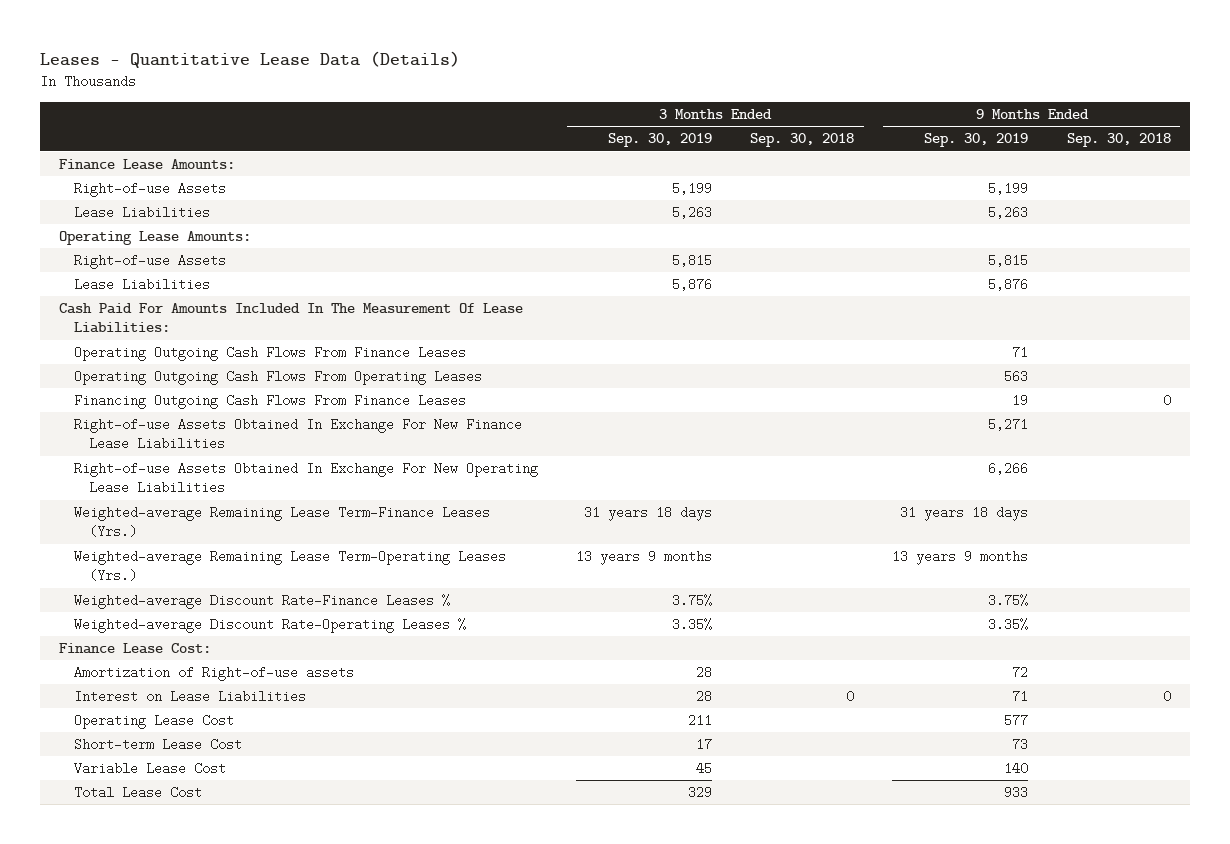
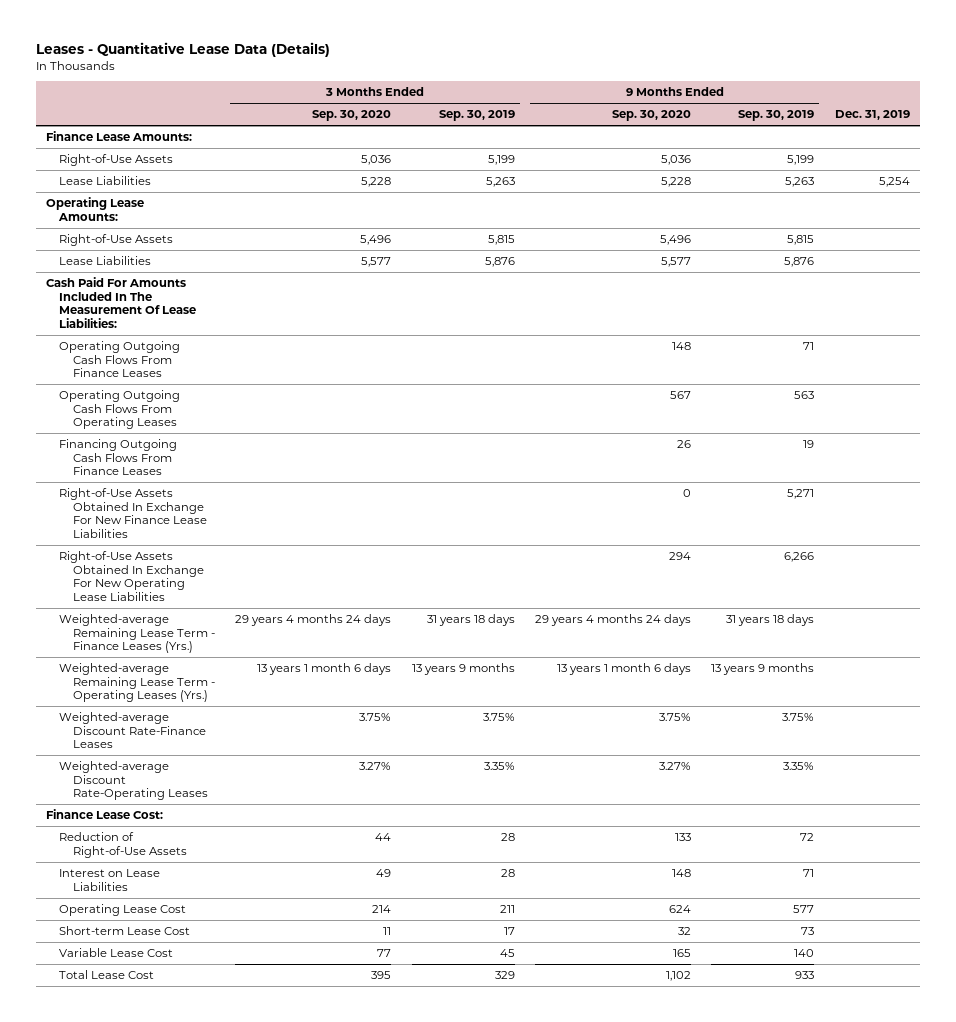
[750,133,855,148] Sep. 30, 2018 -> none
[1066,133,1171,148] Sep. 30, 2018 -> none
none -> [312,110,392,122] Sep. 30, 2020
none -> [611,110,691,122] Sep. 30, 2020
none -> [834,110,910,121] Dec. 31, 2019
[73,182,226,198] Right-of-use Assets -> [59,154,174,167] Right-of-Use Assets
[73,254,226,270] Right-of-use Assets -> [59,234,174,247] Right-of-Use Assets
[73,418,522,451] Right-of-use Assets Obtained In Exchange For New Finance Lease Liabilities -> [59,488,207,538] Right-of-Use Assets Obtained In Exchange For New Finance Lease Liabilities
[73,462,538,495] Right-of-use Assets Obtained In Exchange For New Operating Lease Liabilities -> [59,551,204,601] Right-of-Use Assets Obtained In Exchange For New Operating Lease Liabilities
[73,506,490,539] Weighted-average Remaining Lease Term-Finance Leases (Yrs.) -> [59,614,215,654] Weighted-average Remaining Lease Term - Finance Leases (Yrs.)
[73,550,506,583] Weighted-average Remaining Lease Term-Operating Leases (Yrs.) -> [59,663,215,703] Weighted-average Remaining Lease Term - Operating Leases (Yrs.)
[73,594,450,610] Weighted-average Discount Rate-Finance Leases % -> [59,712,206,749] Weighted-average Discount Rate-Finance Leases
[73,618,466,634] Weighted-average Discount Rate-Operating Leases % -> [59,761,208,801] Weighted-average Discount Rate-Operating Leases
[73,666,354,682] Amortization of Right-of-use assets -> [59,832,187,858] Reduction of Right-of-Use Assets

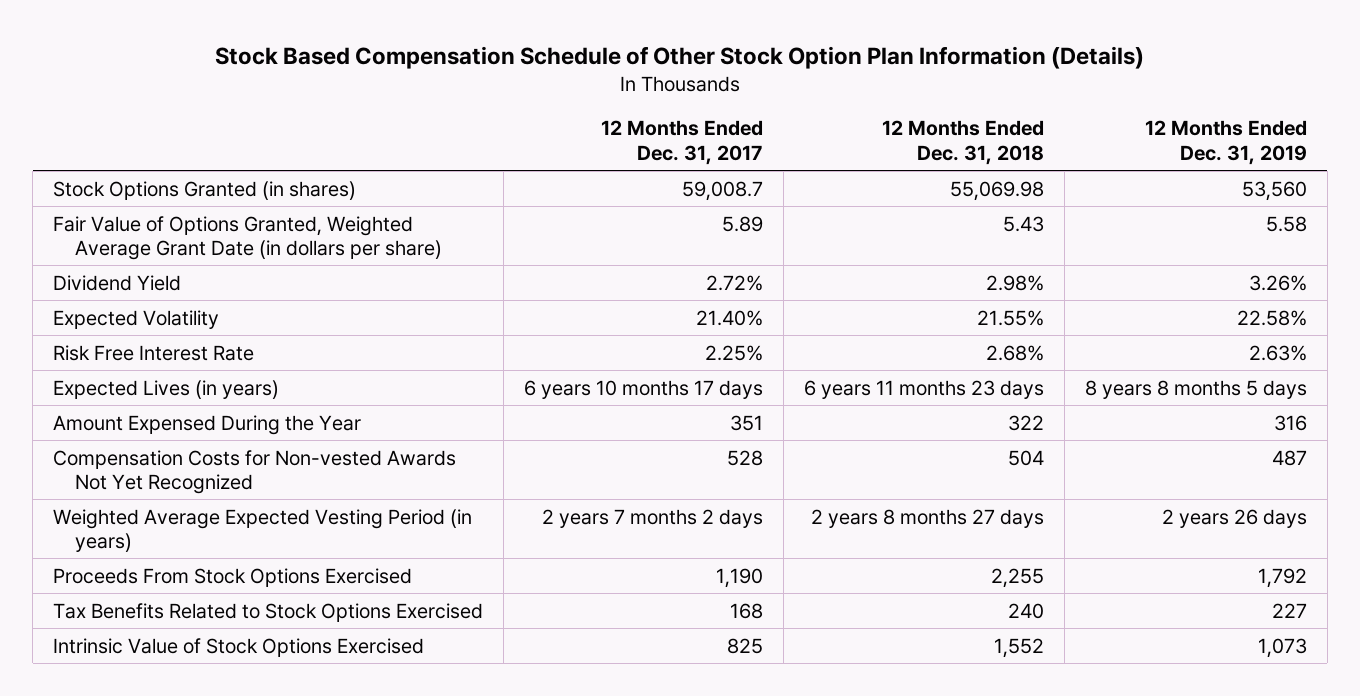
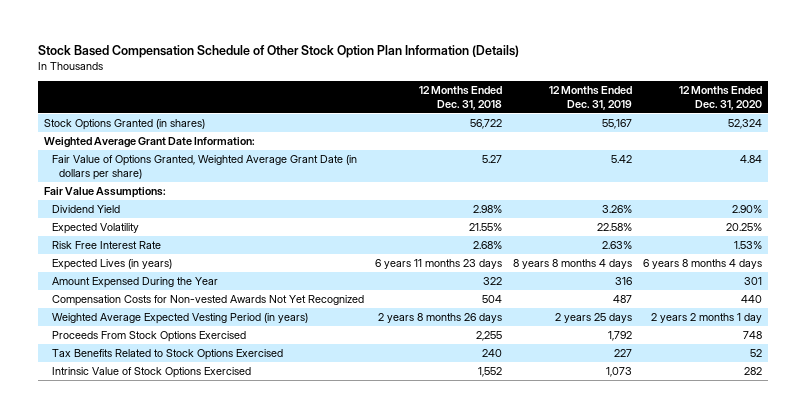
[601,120,764,165] 12 Months Ended Dec. 31, 2017 -> none
none -> [679,86,763,110] 12 Months Ended Dec. 31, 2020
[949,180,1044,201] 55,069.98 -> [469,118,502,129] 56,722
[1241,180,1307,201] 53,560 -> [602,118,633,129] 55,167
none -> [43,136,255,148] Weighted Average Grant Date Information:
[1002,215,1044,232] 5.43 -> [481,154,502,163] 5.27
[1265,215,1307,232] 5.58 -> [611,154,633,163] 5.42
none -> [43,186,166,198] Fair Value Assumptions:
[1084,379,1307,399] 8 years 8 months 5 days -> [513,258,633,269] 8 years 8 months 4 days
[810,508,1044,528] 2 years 8 months 27 days -> [377,312,502,323] 2 years 8 months 26 days
[1161,508,1307,528] 2 years 26 days -> [555,312,633,323] 2 years 25 days

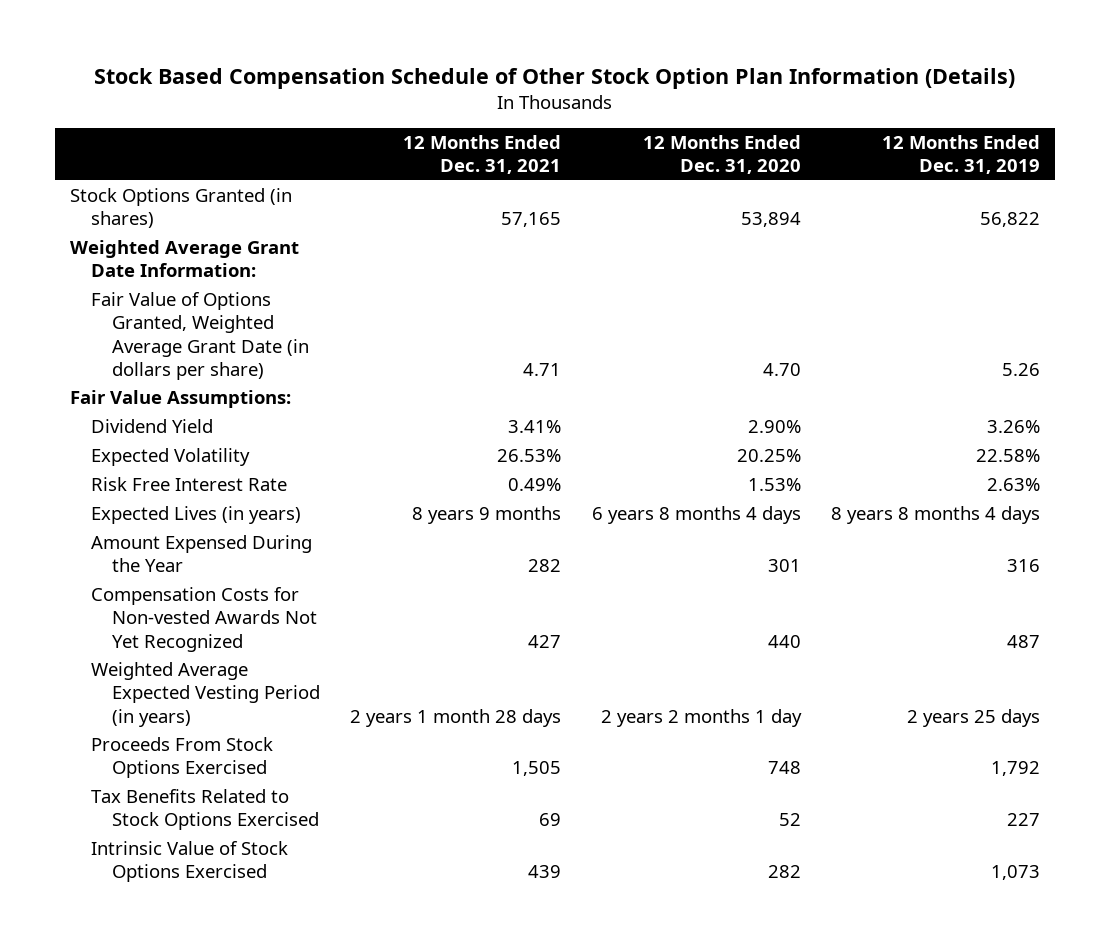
[418,86,502,110] 12 Months Ended Dec. 31, 2018 -> none
none -> [403,135,562,175] 12 Months Ended Dec. 31, 2021
[602,118,633,129] 55,167 -> [980,212,1041,228] 56,822
[728,118,763,129] 52,324 -> [740,212,801,228] 53,894
[611,154,633,163] 5.42 -> [1002,362,1041,376] 5.26
[740,154,763,163] 4.84 -> [762,362,801,376] 4.70

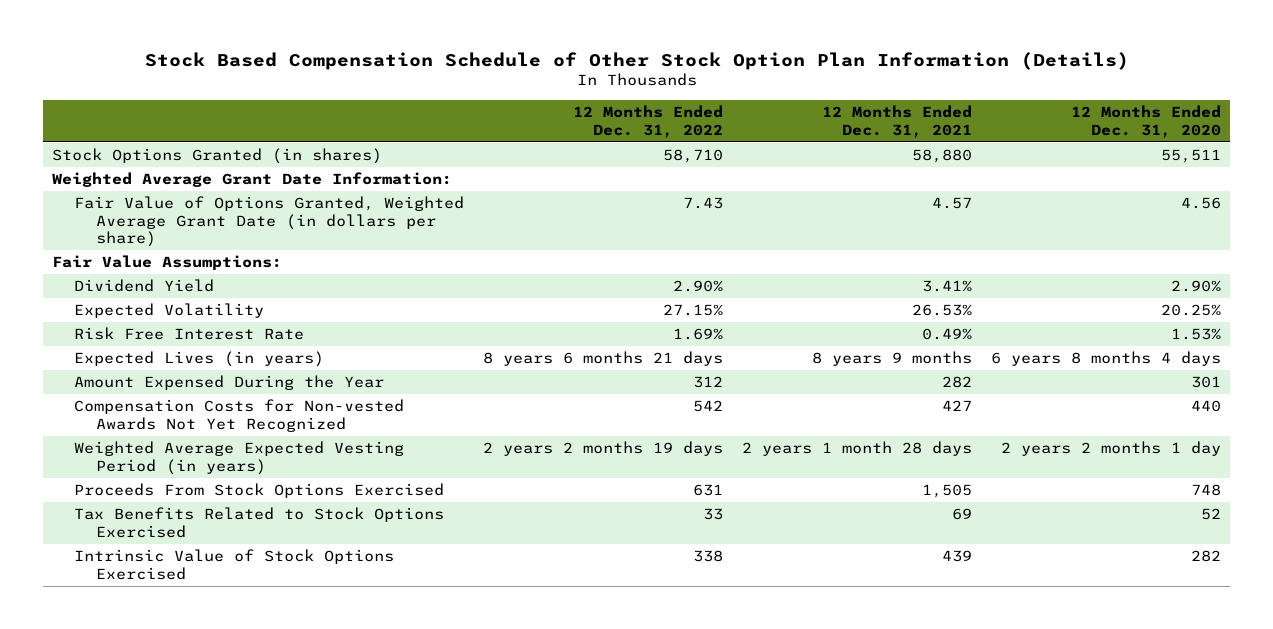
[882,135,1041,175] 12 Months Ended Dec. 31, 2019 -> none
none -> [573,105,724,138] 12 Months Ended Dec. 31, 2022
[501,212,562,228] 57,165 -> [911,149,972,164] 58,880
[740,212,801,228] 53,894 -> [1160,149,1221,164] 55,511
[523,362,562,376] 4.71 -> [931,197,972,210] 4.57
[762,362,801,376] 4.70 -> [1180,197,1221,210] 4.56

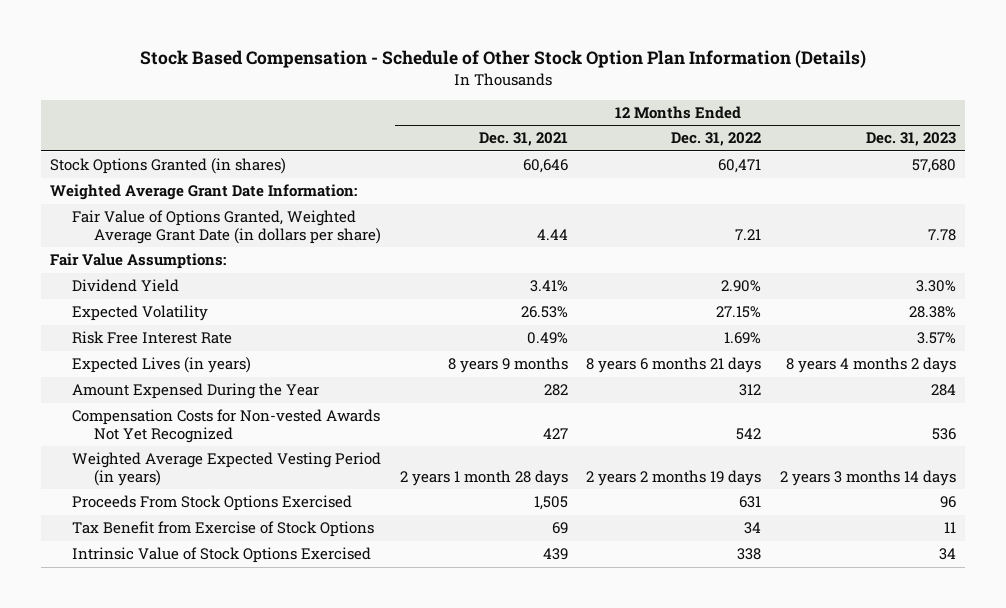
[144,51,1129,70] Stock Based Compensation Schedule of Other Stock Option Plan Information (Details) -> [139,50,866,69] Stock Based Compensation - Schedule of Other Stock Option Plan Information (Details)
[1070,105,1221,138] 12 Months Ended Dec. 31, 2020 -> none
none -> [865,132,956,147] Dec. 31, 2023
[663,149,724,164] 58,710 -> [718,159,762,174] 60,471
[911,149,972,164] 58,880 -> [522,159,568,174] 60,646
[683,197,724,210] 7.43 -> [735,228,762,240] 7.21
[931,197,972,210] 4.57 -> [536,228,568,240] 4.44
[74,507,445,538] Tax Benefits Related to Stock Options Exercised -> [72,521,375,538] Tax Benefit from Exercise of Stock Options
[703,508,724,521] 33 -> [744,522,762,535] 34

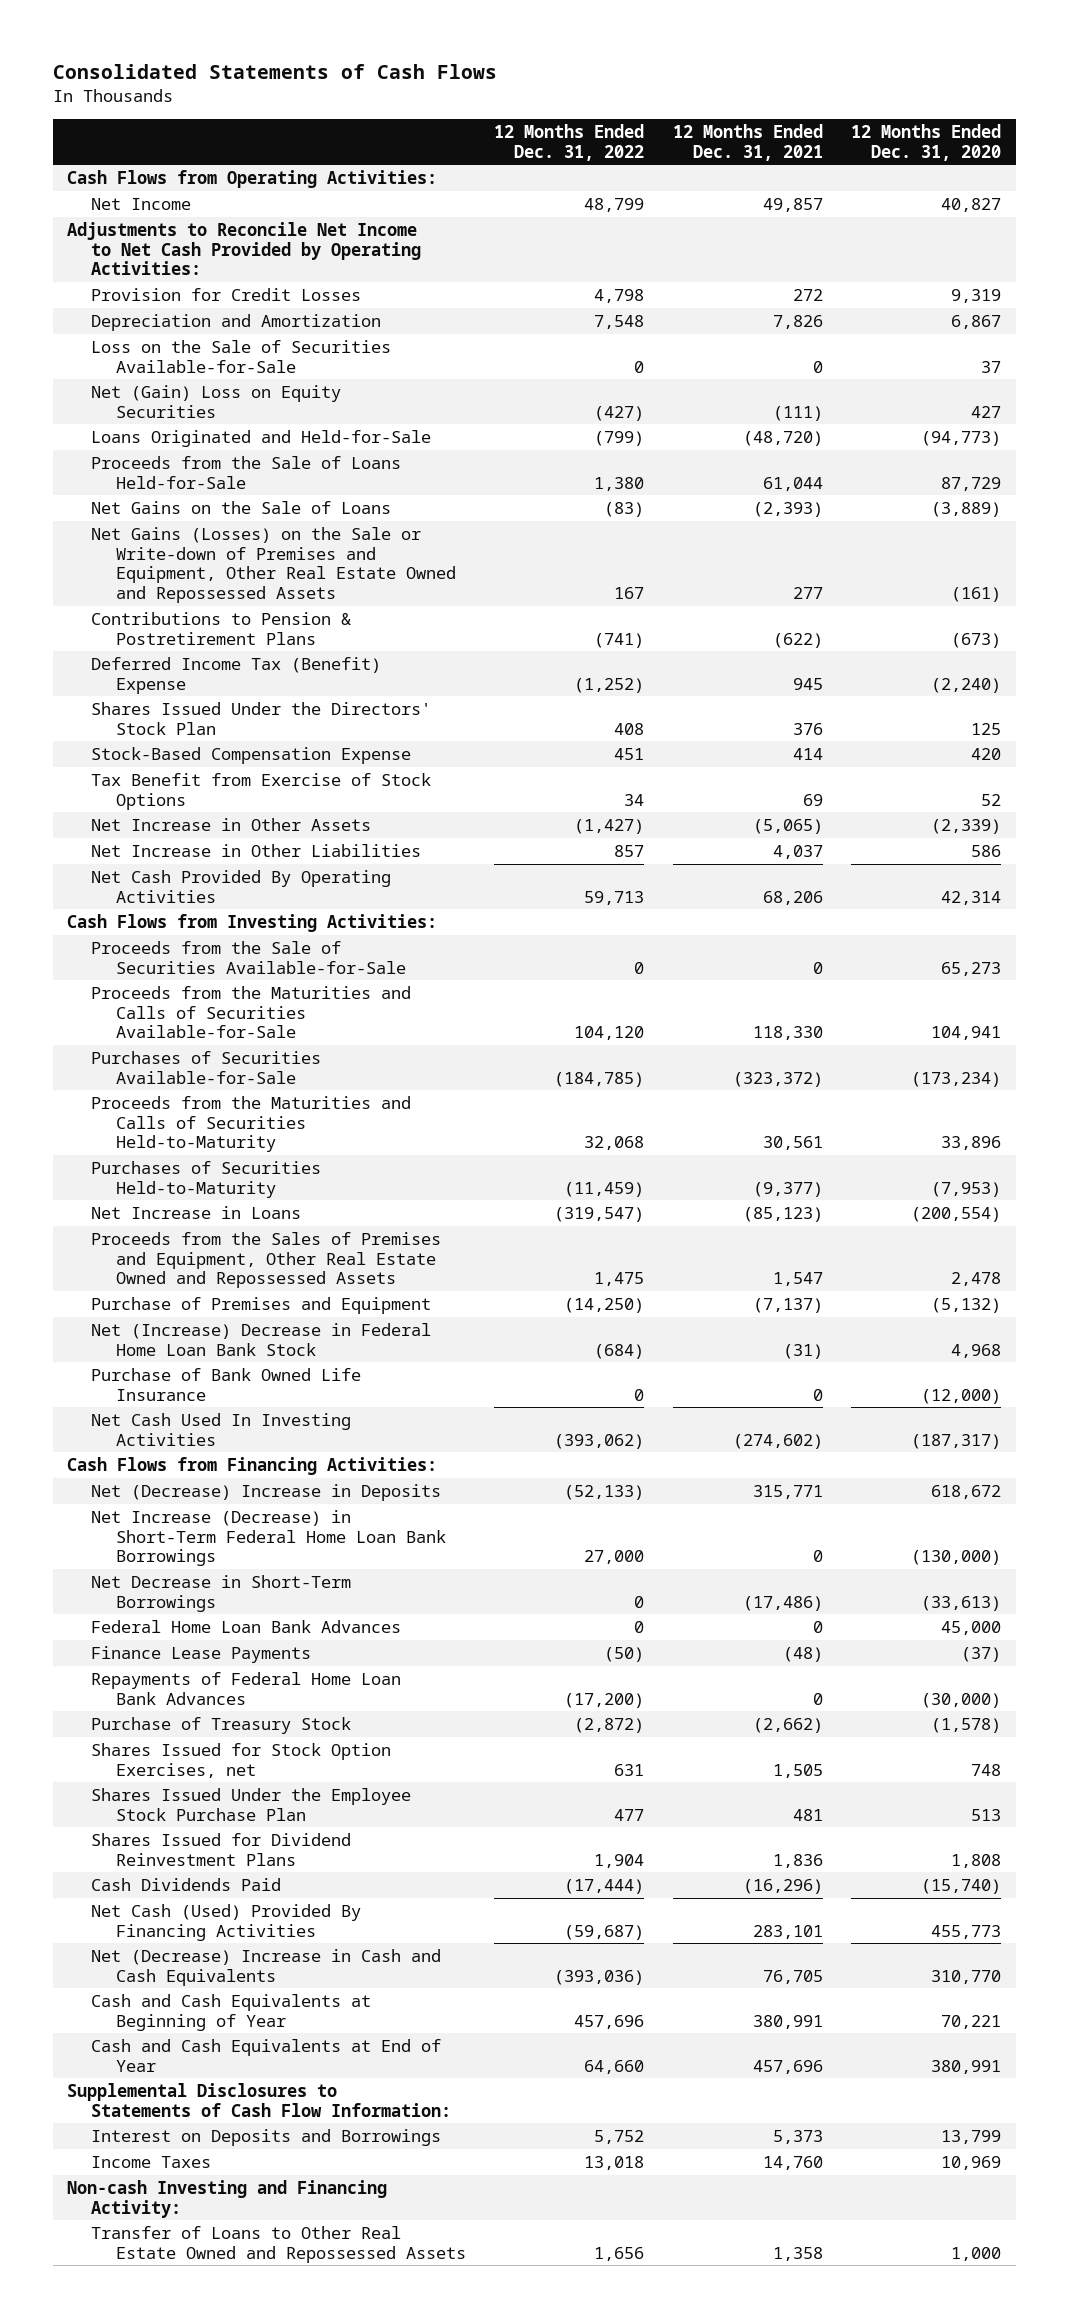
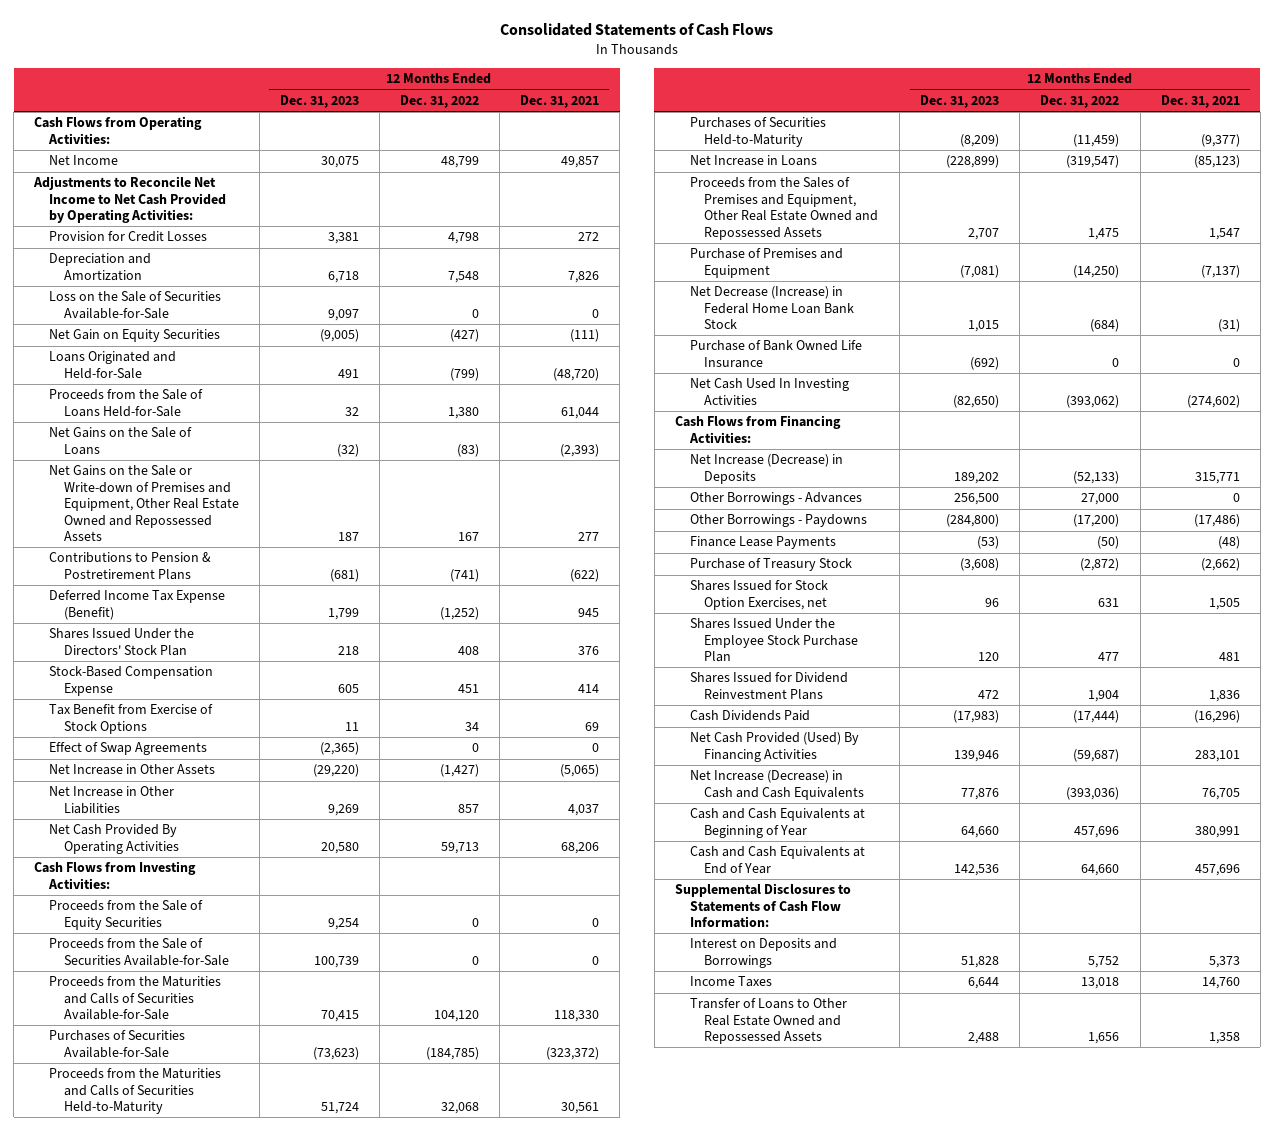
[851,124,1002,161] 12 Months Ended Dec. 31, 2020 -> none
none -> [279,94,359,108] Dec. 31, 2023
[91,384,342,418] Net (Gain) Loss on Equity Securities -> [48,329,220,343] Net Gain on Equity Securities
[91,526,456,604] Net Gains (Losses) on the Sale or Write-down of Premises and Equipment, Other Real Estate Owned and Repossessed Assets -> [48,465,239,541] Net Gains on the Sale or Write-down of Premises and Equipment, Other Real Estate Owned and Repossessed Assets
[91,656,382,694] Deferred Income Tax (Benefit) Expense -> [48,590,225,620] Deferred Income Tax Expense (Benefit)
none -> [48,742,207,756] Effect of Swap Agreements
none -> [48,900,203,930] Proceeds from the Sale of Equity Securities
[91,1322,432,1356] Net (Increase) Decrease in Federal Home Loan Bank Stock -> [689,286,855,330] Net Decrease (Increase) in Federal Home Loan Bank Stock
[91,1509,446,1567] Net Increase (Decrease) in Short-Term Federal Home Loan Bank Borrowings -> none
[91,1574,352,1612] Net Decrease in Short-Term Borrowings -> none
[91,1619,402,1633] Federal Home Loan Bank Advances -> none
[91,1483,442,1501] Net (Decrease) Increase in Deposits -> [689,454,843,484] Net Increase (Decrease) in Deposits
none -> [689,492,862,506] Other Borrowings - Advances
none -> [689,514,867,528] Other Borrowings - Paydowns
[91,1671,402,1705] Repayments of Federal Home Loan Bank Advances -> none
[91,1903,362,1941] Net Cash (Used) Provided By Financing Activities -> [689,732,859,762] Net Cash Provided (Used) By Financing Activities
[91,1948,442,1986] Net (Decrease) Increase in Cash and Cash Equivalents -> [689,770,865,800] Net Increase (Decrease) in Cash and Cash Equivalents
[67,2179,388,2218] Non-cash Investing and Financing Activity: -> none

